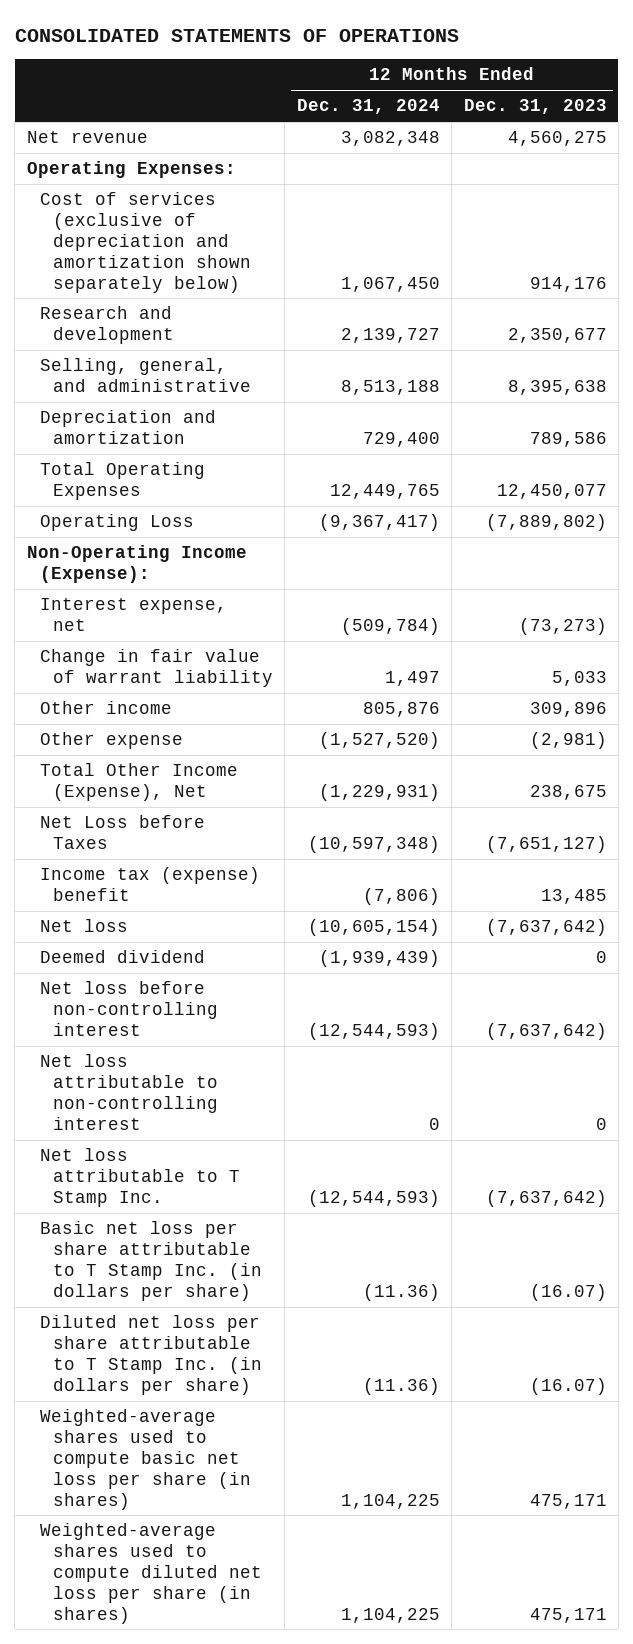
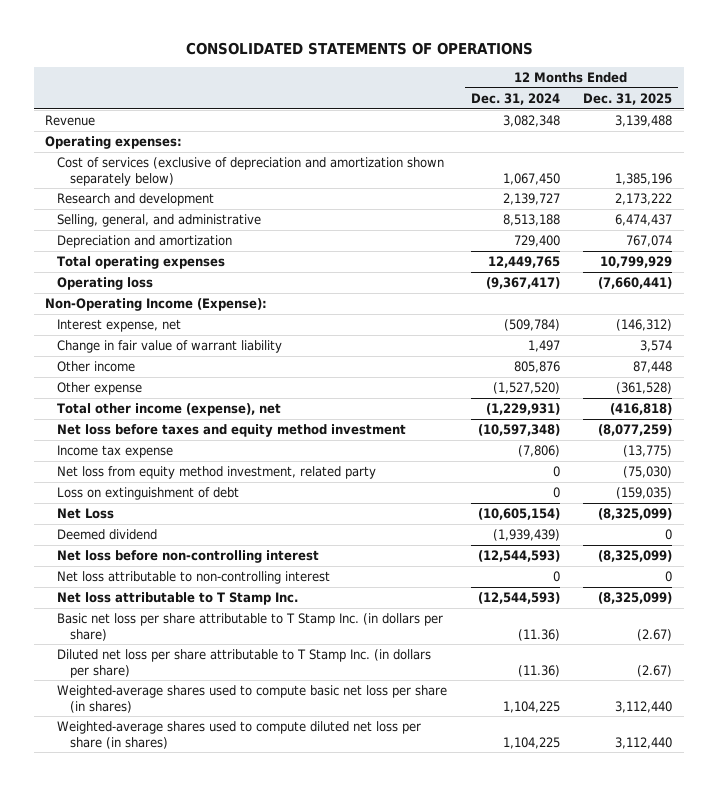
[463,99,607,115] Dec. 31, 2023 -> none
none -> [583,93,673,106] Dec. 31, 2025
[26,131,148,144] Net revenue -> [45,115,96,127] Revenue
[26,161,236,179] Operating Expenses: -> [45,136,183,150] Operating expenses:
[39,462,205,501] Total Operating Expenses -> [57,256,226,270] Total operating expenses
[39,514,194,532] Operating Loss -> [57,277,154,291] Operating loss
[39,763,238,802] Total Other Income (Expense), Net -> [57,403,282,417] Total other income (expense), net
[39,815,205,850] Net Loss before Taxes -> [57,424,407,438] Net loss before taxes and equity method investment
[39,867,260,902] Income tax (expense) benefit -> [57,445,174,459] Income tax expense
none -> [57,466,377,480] Net loss from equity method investment, related party
none -> [57,487,240,501] Loss on extinguishment of debt
[39,919,128,933] Net loss -> [57,508,115,520] Net Loss

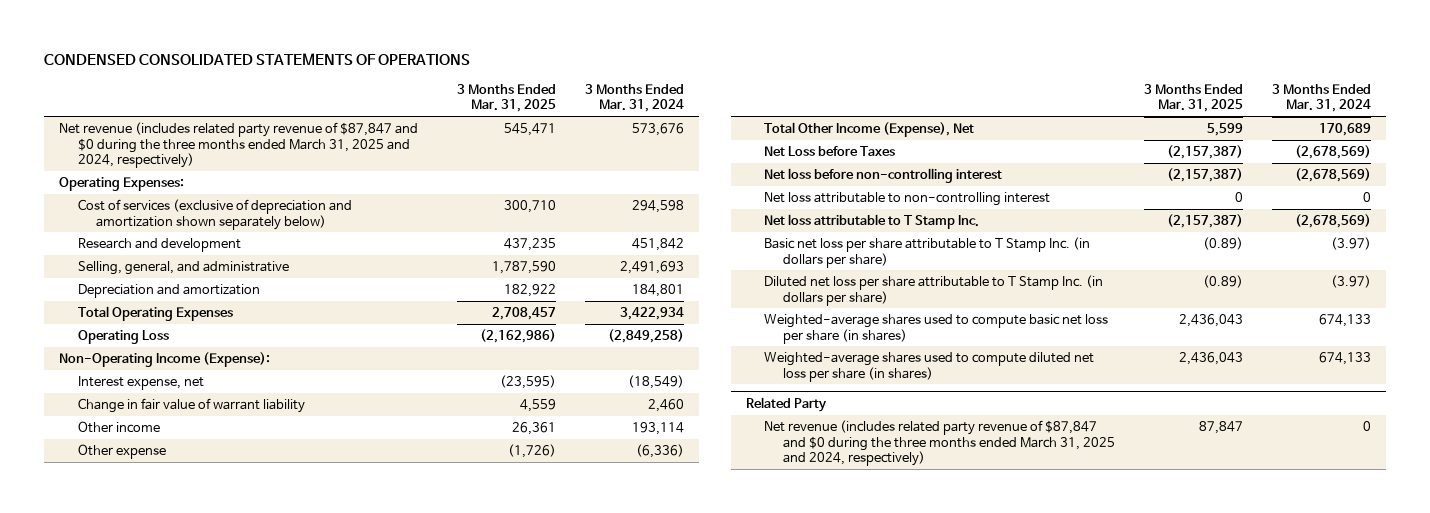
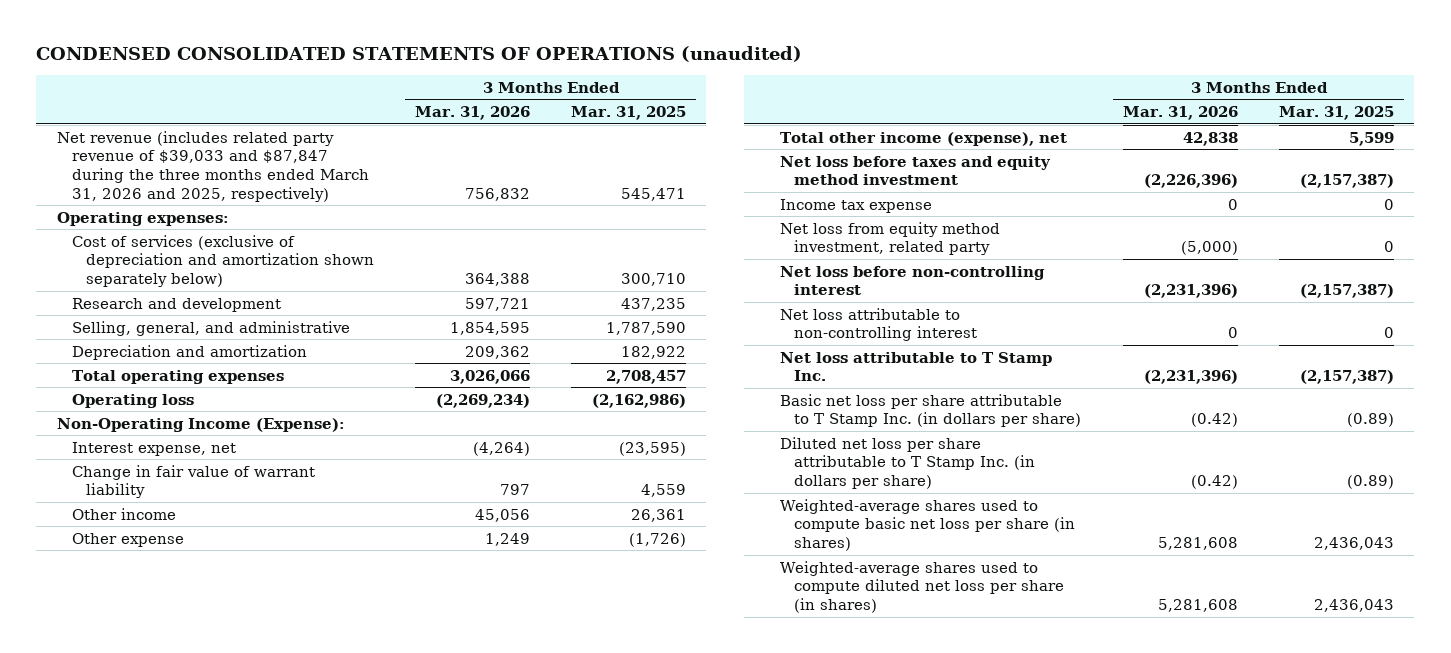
[44,52,471,65] CONDENSED CONSOLIDATED STATEMENTS OF OPERATIONS -> [36,45,803,62] CONDENSED CONSOLIDATED STATEMENTS OF OPERATIONS (unaudited)
[585,84,685,113] 3 Months Ended Mar. 31, 2024 -> none
none -> [415,106,531,121] Mar. 31, 2026
[59,122,419,169] Net revenue (includes related party revenue of $87,847 and $0 during the three months ended March 31, 2025 and 2024, respectively) -> [56,130,369,202] Net revenue (includes related party revenue of $39,033 and $87,847 during the three months ended March 31, 2026 and 2025, respectively)
[59,177,185,192] Operating Expenses: -> [56,211,229,226] Operating expenses:
[77,306,233,322] Total Operating Expenses -> [71,369,284,384] Total operating expenses
[77,330,169,345] Operating Loss -> [71,393,194,408] Operating loss
[764,122,975,138] Total Other Income (Expense), Net -> [779,131,1067,146] Total other income (expense), net
[764,146,896,157] Net Loss before Taxes -> [779,155,1051,186] Net loss before taxes and equity method investment
none -> [779,198,932,213] Income tax expense
none -> [779,221,1000,256] Net loss from equity method investment, related party
[745,396,827,412] Related Party -> none
[764,420,1116,467] Net revenue (includes related party revenue of $87,847 and $0 during the three months ended March 31, 2025 and 2024, respectively) -> none

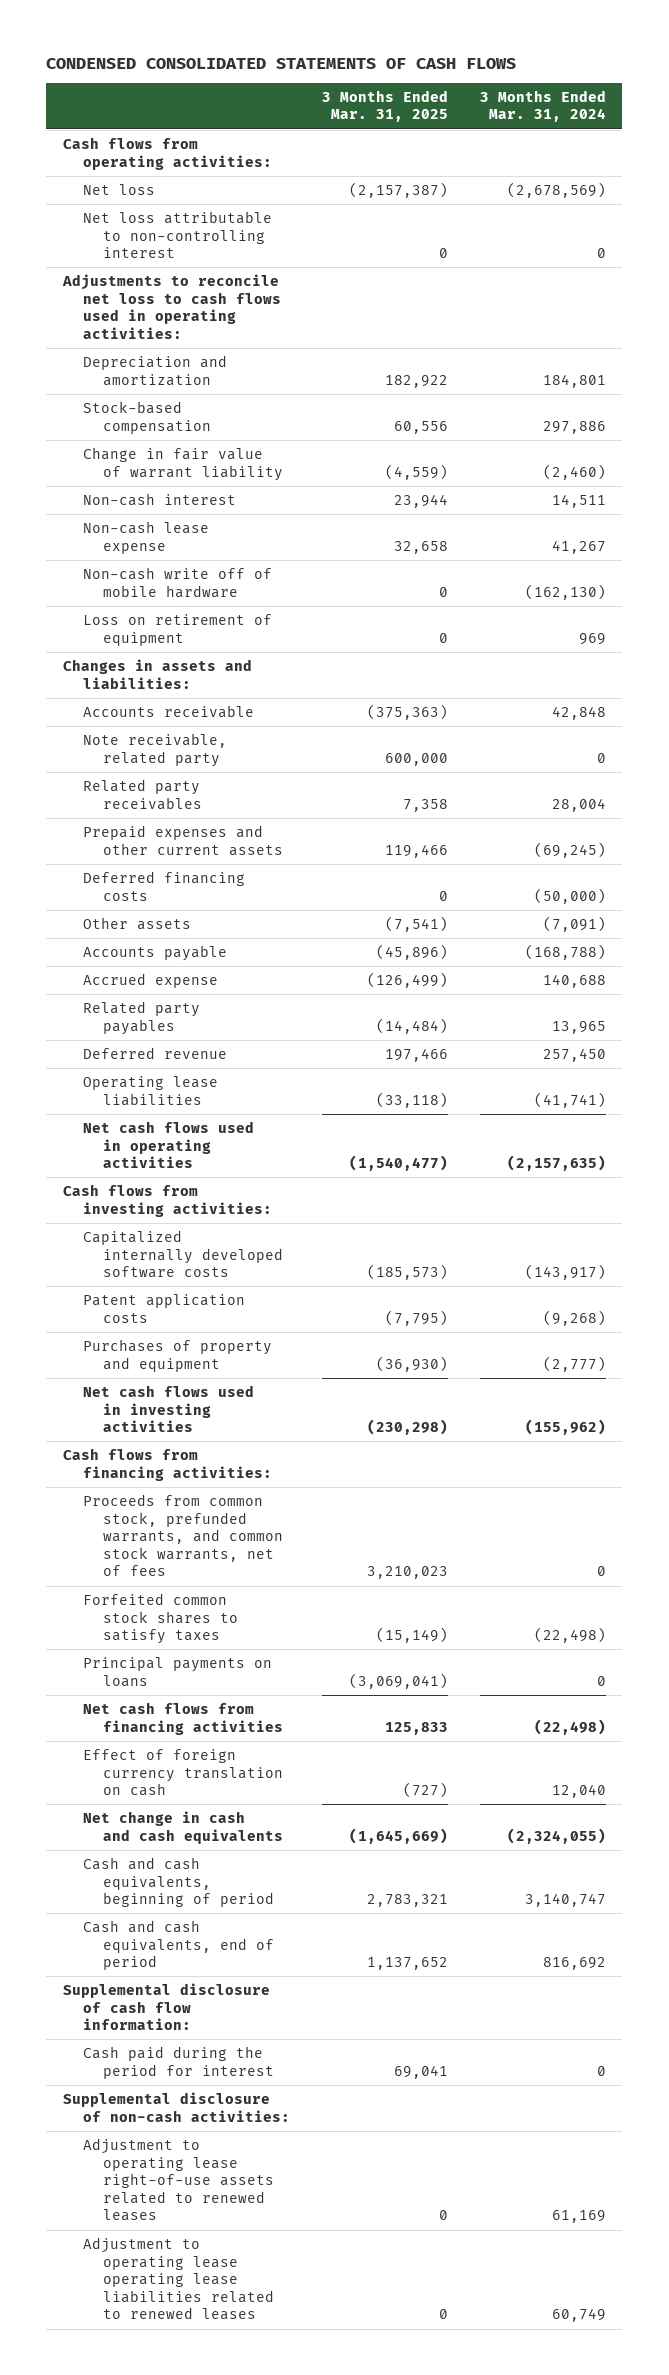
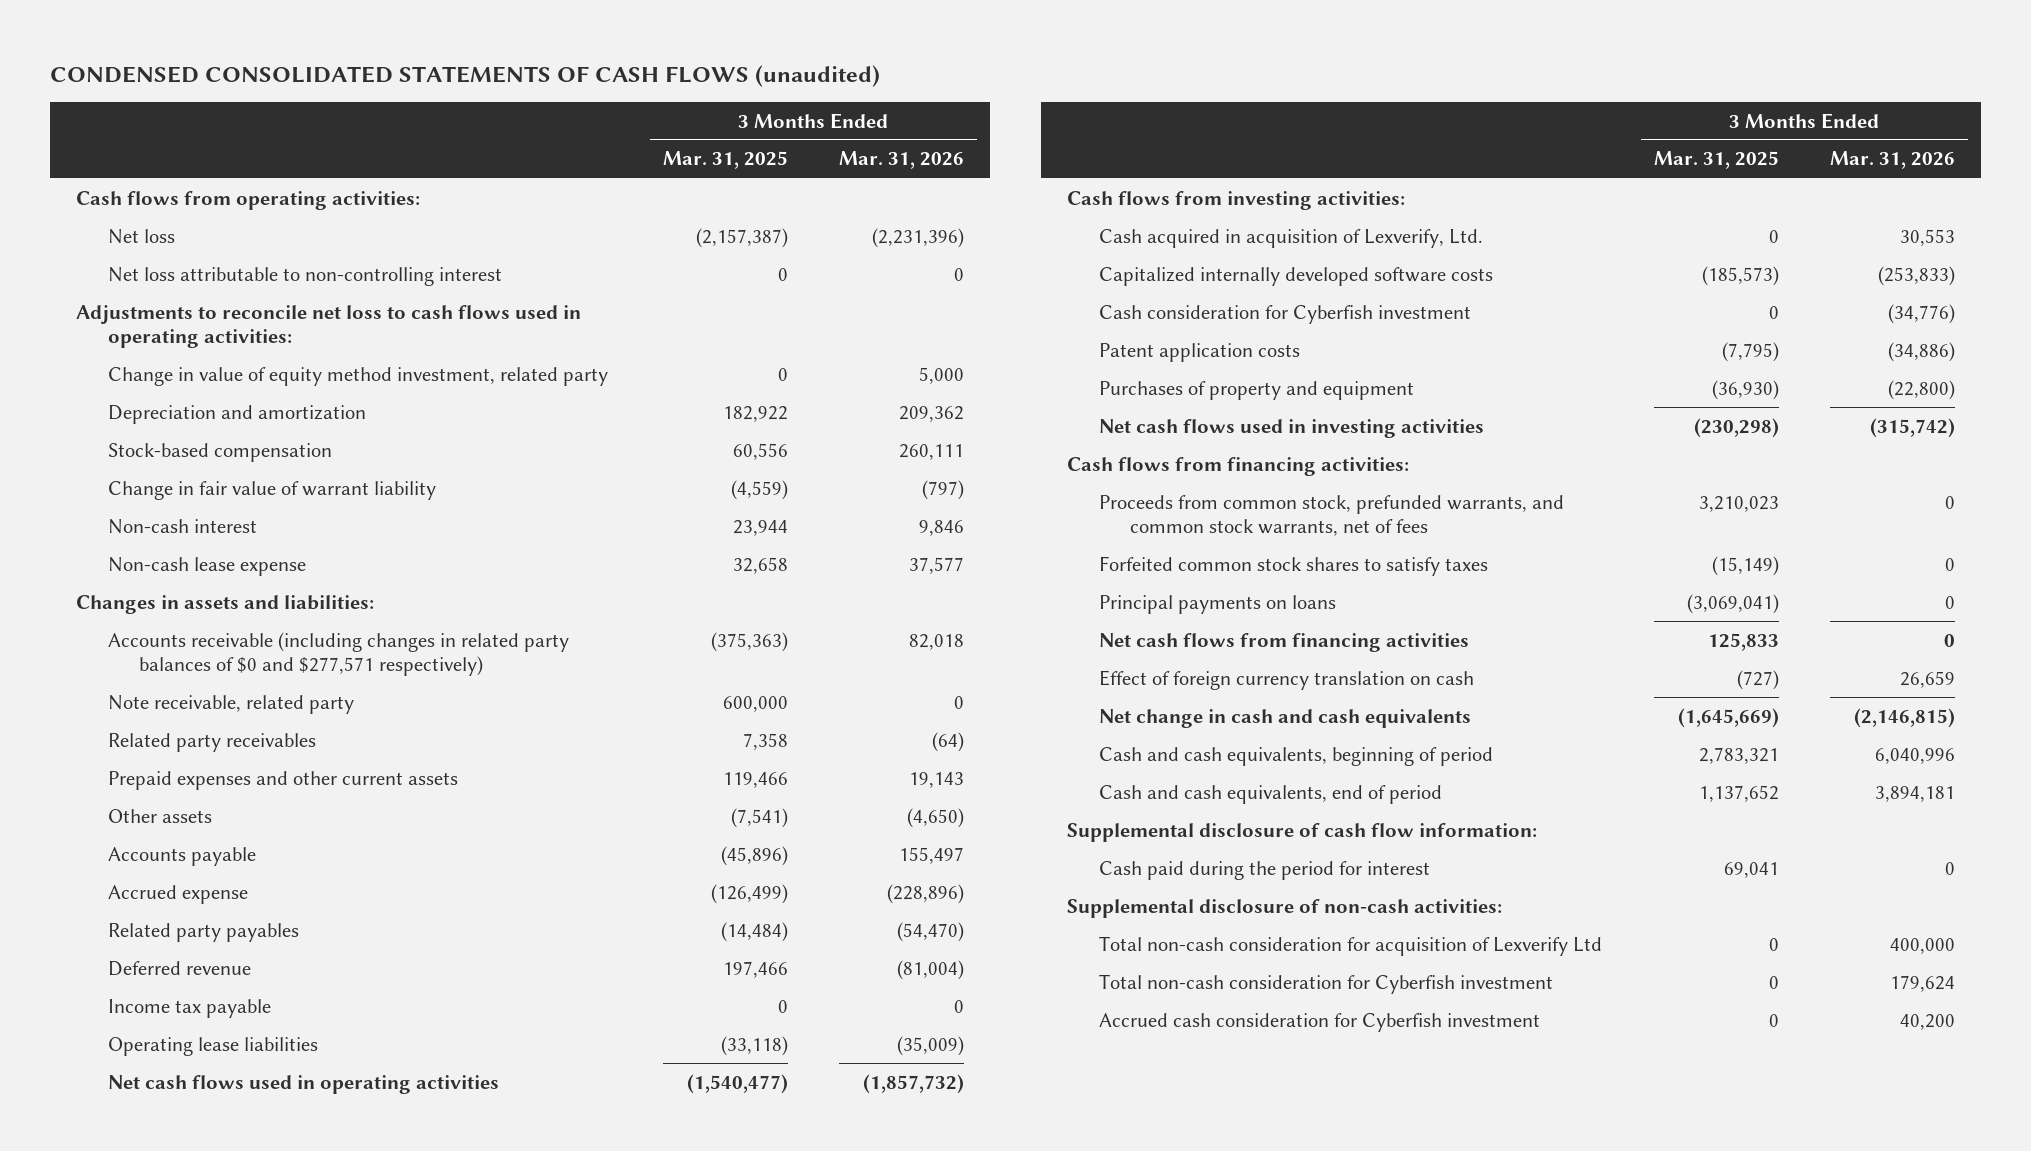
[46,57,517,69] CONDENSED CONSOLIDATED STATEMENTS OF CASH FLOWS -> [50,64,881,87] CONDENSED CONSOLIDATED STATEMENTS OF CASH FLOWS (unaudited)
[480,89,607,123] 3 Months Ended Mar. 31, 2024 -> none
none -> [839,151,965,170] Mar. 31, 2026
none -> [107,366,608,386] Change in value of equity method investment, related party
[82,567,272,598] Non-cash write off of mobile hardware -> none
[82,614,272,646] Loss on retirement of equipment -> none
[82,705,254,719] Accounts receivable -> [107,631,569,676] Accounts receivable (including changes in related party balances of $0 and $277,571 respectively)
[82,871,245,901] Deferred financing costs -> none
none -> [107,998,271,1018] Income tax payable
none -> [1098,228,1483,248] Cash acquired in acquisition of Lexverify, Ltd.
none -> [1098,304,1471,324] Cash consideration for Cyberfish investment
[82,2138,274,2222] Adjustment to operating lease right-of-use assets related to renewed leases -> none
[82,2237,274,2321] Adjustment to operating lease operating lease liabilities related to renewed leases -> none
none -> [1098,935,1602,956] Total non-cash consideration for acquisition of Lexverify Ltd
none -> [1098,973,1553,994] Total non-cash consideration for Cyberfish investment
none -> [1098,1012,1540,1032] Accrued cash consideration for Cyberfish investment

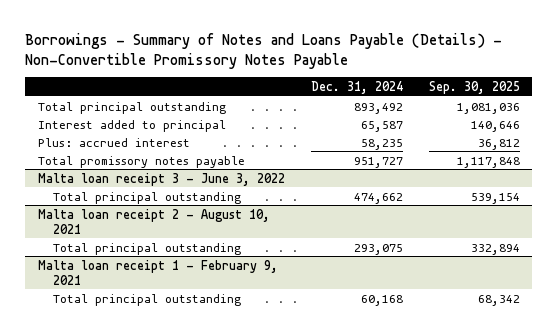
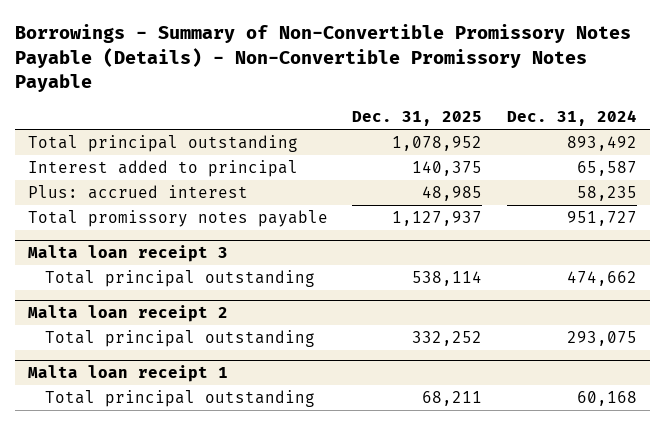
[25,33,503,69] Borrowings - Summary of Notes and Loans Payable (Details) - Non-Convertible Promissory Notes Payable -> [15,24,632,93] Borrowings - Summary of Non-Convertible Promissory Notes Payable (Details) - Non-Convertible Promissory Notes Payable
[428,80,520,94] Sep. 30, 2025 -> none
none -> [352,111,483,127] Dec. 31, 2025
[38,172,286,186] Malta loan receipt 3 - June 3, 2022 -> [27,245,228,263] Malta loan receipt 3
[38,208,271,234] Malta loan receipt 2 - August 10, 2021 -> [27,305,228,323] Malta loan receipt 2
[38,259,279,285] Malta loan receipt 1 - February 9, 2021 -> [27,365,228,383] Malta loan receipt 1

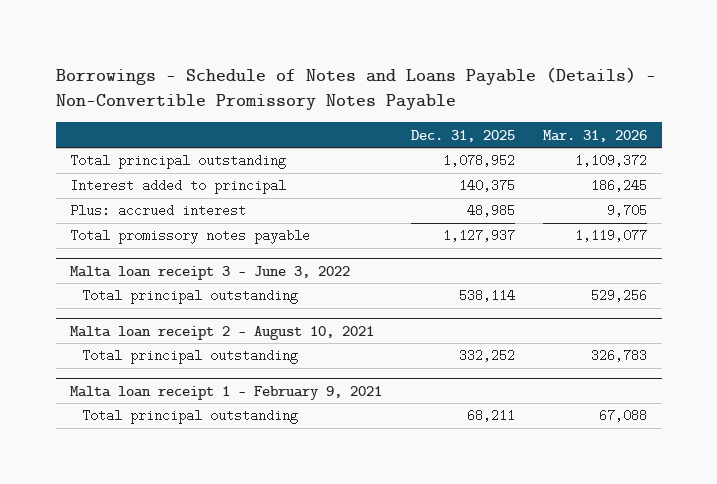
[15,24,632,93] Borrowings - Summary of Non-Convertible Promissory Notes Payable (Details) - Non-Convertible Promissory Notes Payable -> [55,66,656,110] Borrowings - Schedule of Notes and Loans Payable (Details) - Non-Convertible Promissory Notes Payable
[507,110,638,127] Dec. 31, 2024 -> none
none -> [543,129,648,142] Mar. 31, 2026
[27,245,228,263] Malta loan receipt 3 -> [69,265,350,280] Malta loan receipt 3 - June 3, 2022
[27,305,228,323] Malta loan receipt 2 -> [69,325,374,340] Malta loan receipt 2 - August 10, 2021
[27,365,228,383] Malta loan receipt 1 -> [69,385,382,400] Malta loan receipt 1 - February 9, 2021

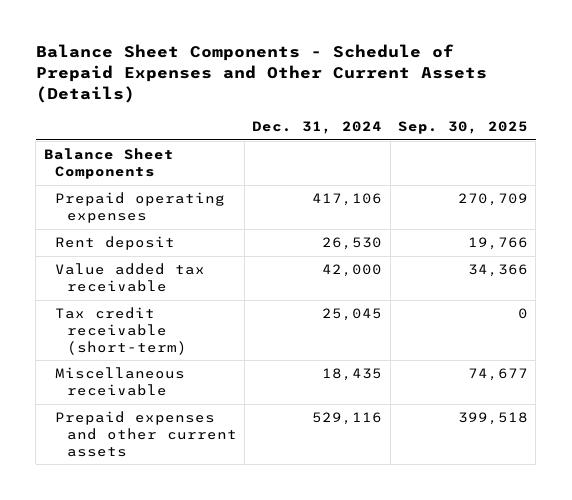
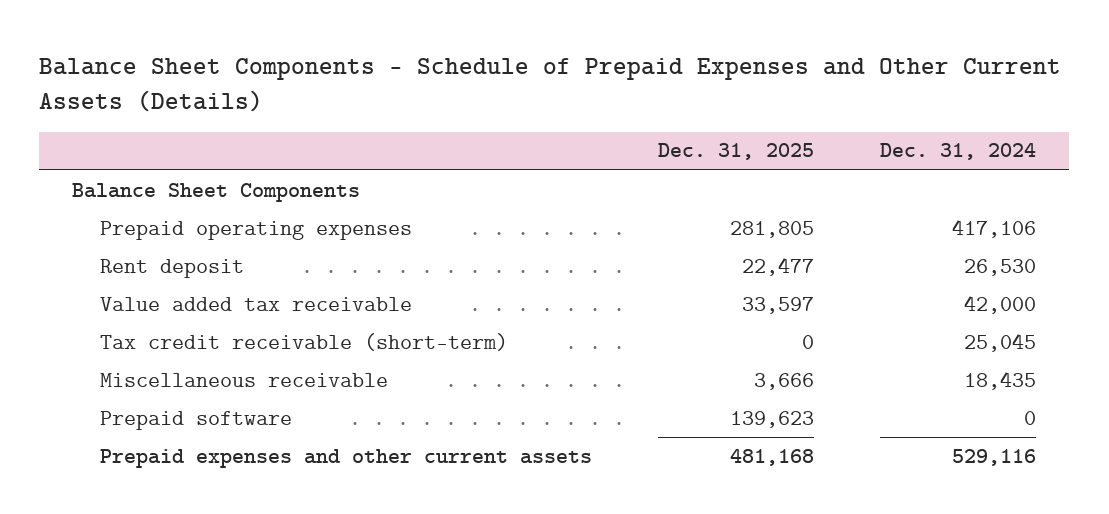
[397,121,528,135] Sep. 30, 2025 -> none
none -> [658,143,815,161] Dec. 31, 2025
none -> [100,410,293,430] Prepaid software

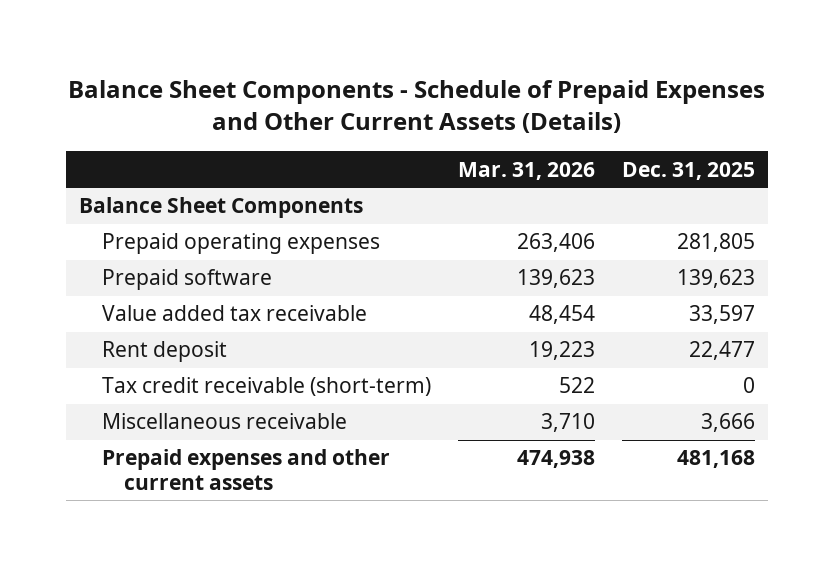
[880,143,1037,161] Dec. 31, 2024 -> none
none -> [457,161,595,180] Mar. 31, 2026
[100,410,293,430] Prepaid software -> [101,269,272,291] Prepaid software
[100,258,245,278] Rent deposit -> [101,341,227,363] Rent deposit

